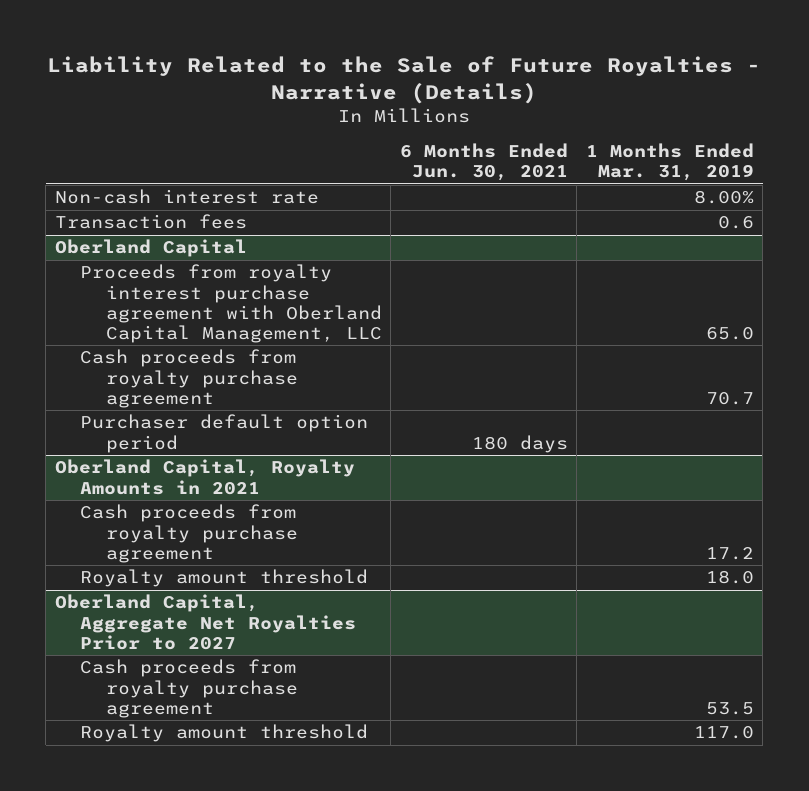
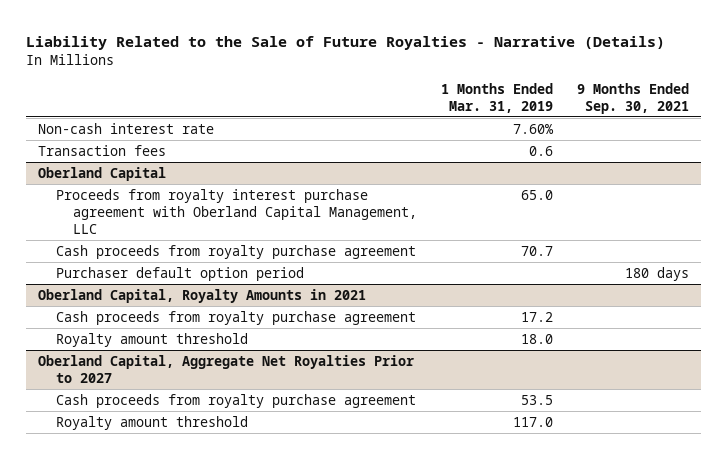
[399,143,568,182] 6 Months Ended Jun. 30, 2021 -> none
none -> [577,82,690,114] 9 Months Ended Sep. 30, 2021
[693,190,754,205] 8.00% -> [513,123,555,134] 7.60%

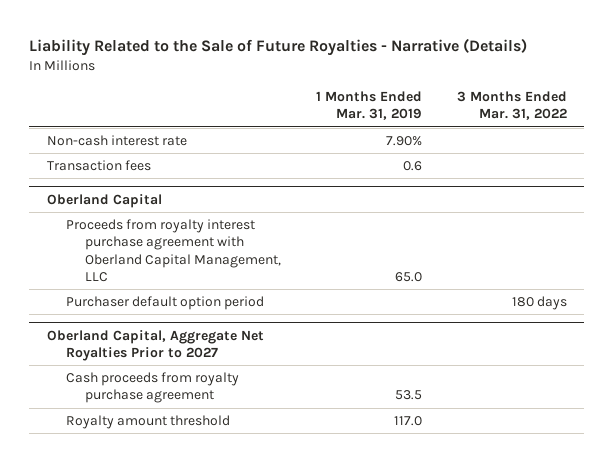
[577,82,690,114] 9 Months Ended Sep. 30, 2021 -> none
none -> [456,91,567,121] 3 Months Ended Mar. 31, 2022
[513,123,555,134] 7.60% -> [385,135,422,146] 7.90%
[55,244,416,259] Cash proceeds from royalty purchase agreement -> none
[37,288,366,303] Oberland Capital, Royalty Amounts in 2021 -> none
[55,310,416,325] Cash proceeds from royalty purchase agreement -> none
[55,332,248,347] Royalty amount threshold -> none

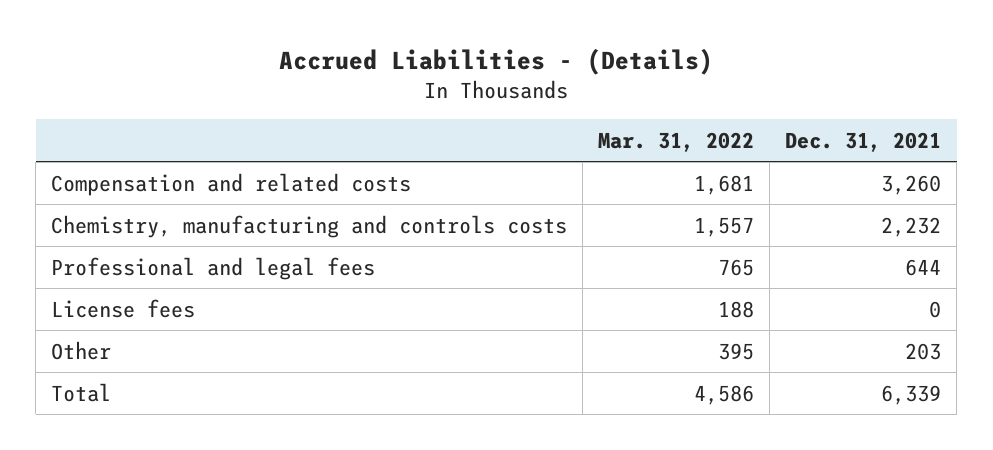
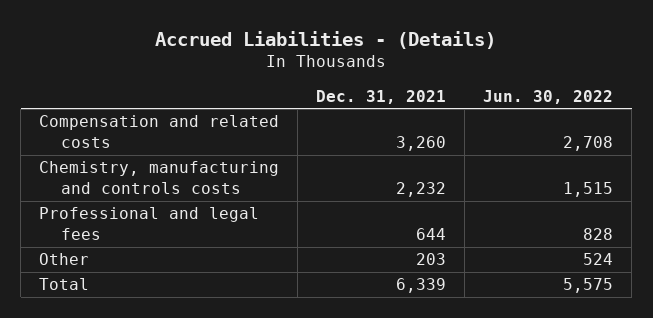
[598,131,755,152] Mar. 31, 2022 -> none
none -> [483,89,614,104] Jun. 30, 2022
[51,298,196,318] License fees -> none

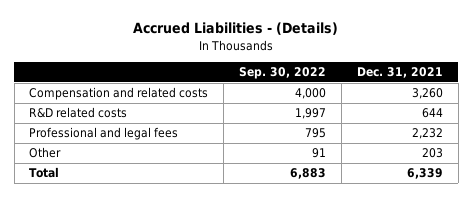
[483,89,614,104] Jun. 30, 2022 -> none
none -> [239,67,327,80] Sep. 30, 2022
[39,161,280,195] Chemistry, manufacturing and controls costs -> none
none -> [29,107,128,119] R&D related costs
[416,228,447,241] 644 -> [411,128,443,140] 2,232

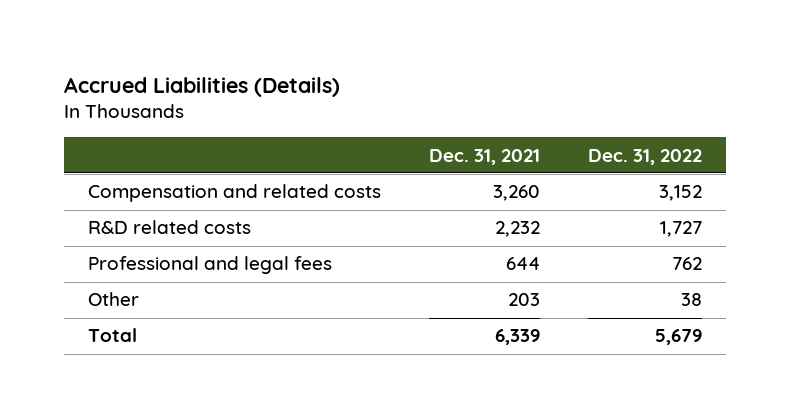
[133,22,339,36] Accrued Liabilities - (Details) -> [63,76,340,97] Accrued Liabilities (Details)
[239,67,327,80] Sep. 30, 2022 -> none
none -> [588,148,703,165] Dec. 31, 2022
[421,108,443,119] 644 -> [495,221,541,238] 2,232
[411,128,443,140] 2,232 -> [506,257,541,271] 644

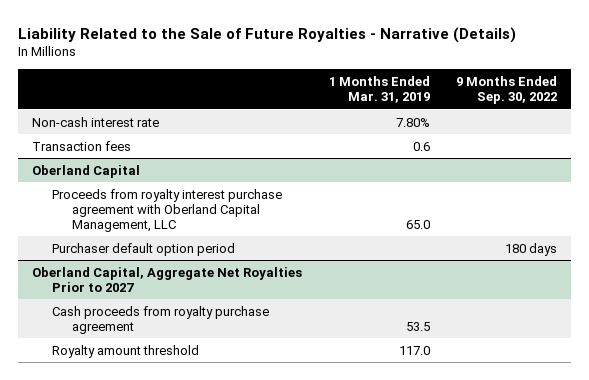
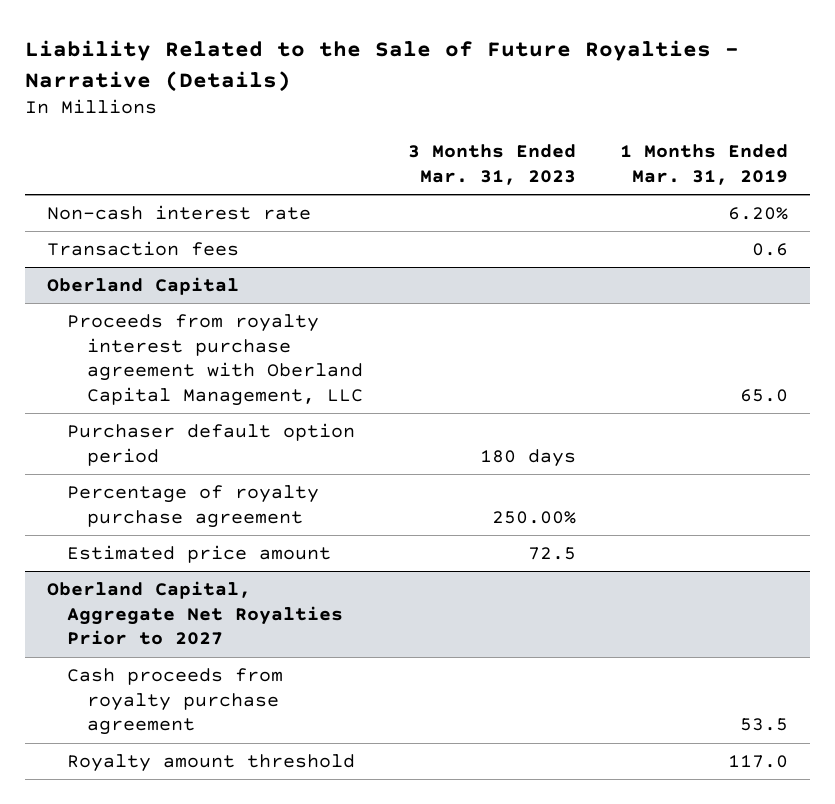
[456,75,558,105] 9 Months Ended Sep. 30, 2022 -> none
none -> [407,144,576,186] 3 Months Ended Mar. 31, 2023
[395,117,430,127] 7.80% -> [727,206,788,220] 6.20%
none -> [67,484,320,528] Percentage of royalty purchase agreement
none -> [67,544,332,563] Estimated price amount

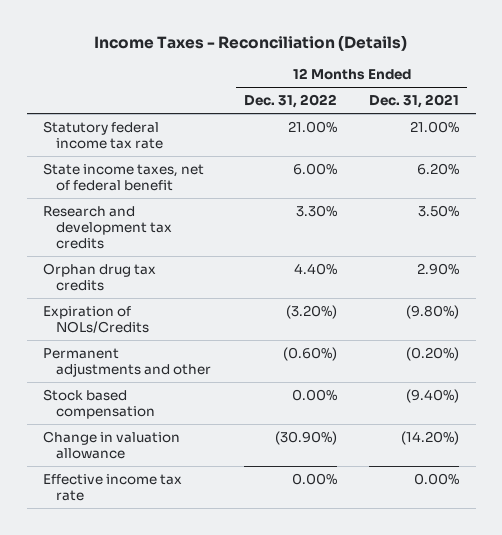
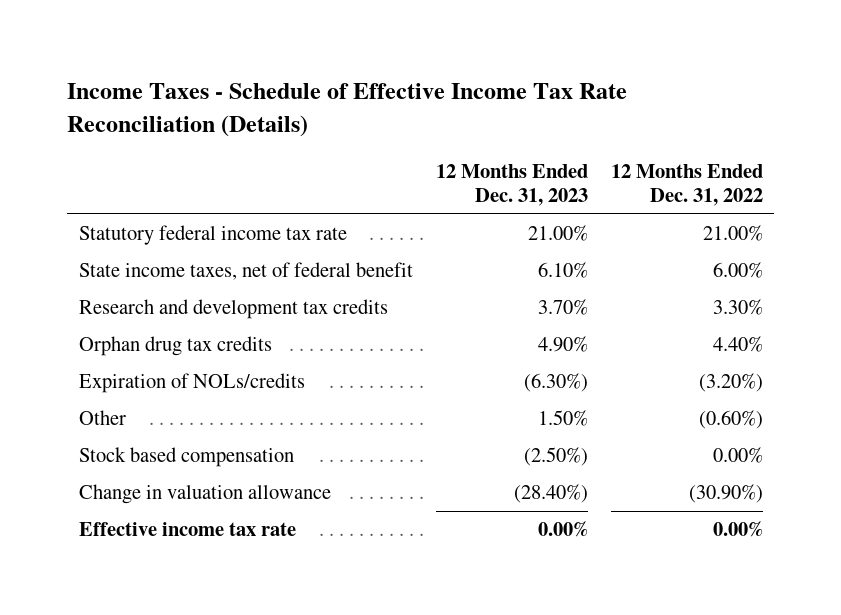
[94,34,408,51] Income Taxes - Reconciliation (Details) -> [67,83,628,137] Income Taxes - Schedule of Effective Income Tax Rate Reconciliation (Details)
[369,94,460,109] Dec. 31, 2021 -> none
none -> [435,163,588,207] 12 Months Ended Dec. 31, 2023
[42,306,150,334] Expiration of NOLs/Credits -> [78,373,305,394] Expiration of NOLs/credits
[42,348,212,378] Permanent adjustments and other -> [78,410,126,426] Other

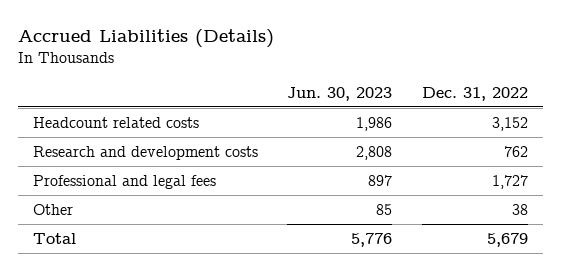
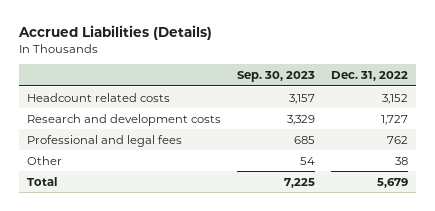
[287,86,393,101] Jun. 30, 2023 -> none
none -> [236,70,315,82] Sep. 30, 2023
[503,145,528,157] 762 -> [381,114,409,125] 1,727
[491,174,528,189] 1,727 -> [387,135,409,144] 762

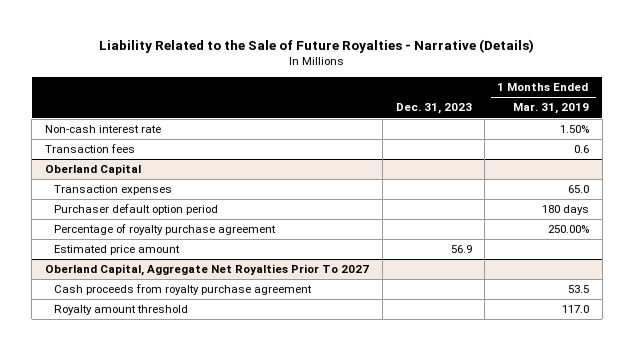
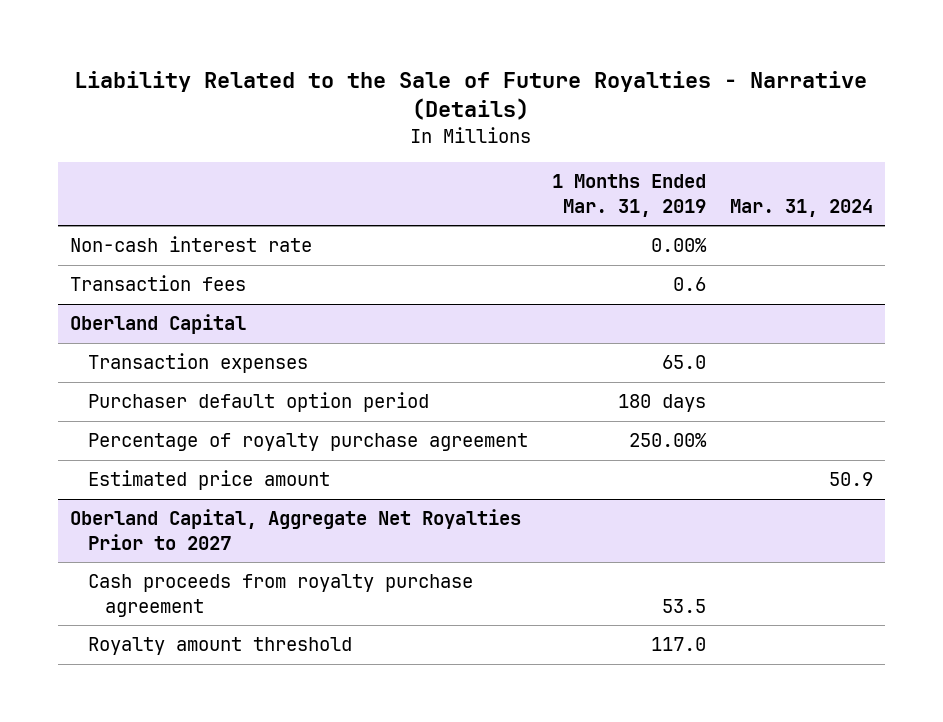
[395,103,472,115] Dec. 31, 2023 -> none
none -> [729,198,873,217] Mar. 31, 2024
[559,125,589,134] 1.50% -> [650,238,707,253] 0.00%
[45,264,370,277] Oberland Capital, Aggregate Net Royalties Prior To 2027 -> [70,509,522,550] Oberland Capital, Aggregate Net Royalties Prior to 2027

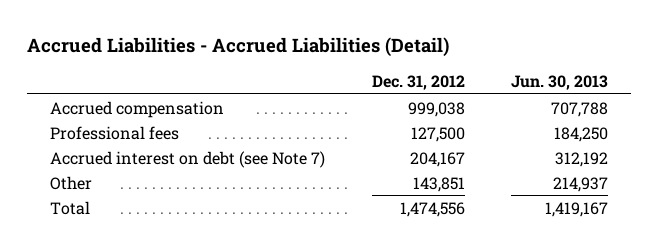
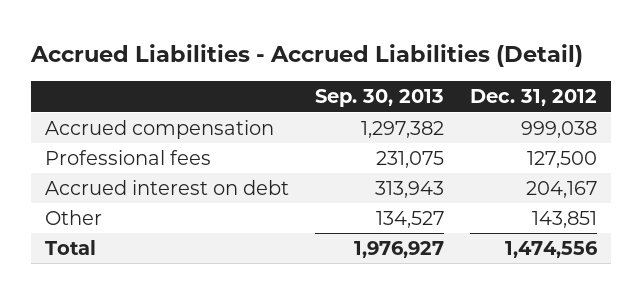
[511,74,609,90] Jun. 30, 2013 -> none
none -> [314,89,444,108] Sep. 30, 2013
[50,150,326,168] Accrued interest on debt (see Note 7) -> [44,180,289,196] Accrued interest on debt

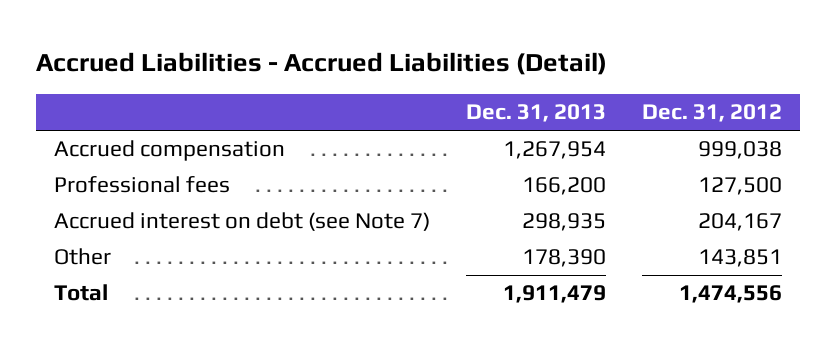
[314,89,444,108] Sep. 30, 2013 -> none
none -> [466,104,607,123] Dec. 31, 2013
[44,180,289,196] Accrued interest on debt -> [54,212,431,232] Accrued interest on debt (see Note 7)

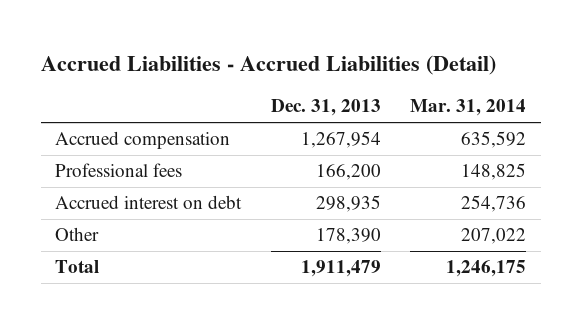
[642,104,783,123] Dec. 31, 2012 -> none
none -> [409,99,526,117] Mar. 31, 2014
[54,212,431,232] Accrued interest on debt (see Note 7) -> [55,195,243,210] Accrued interest on debt

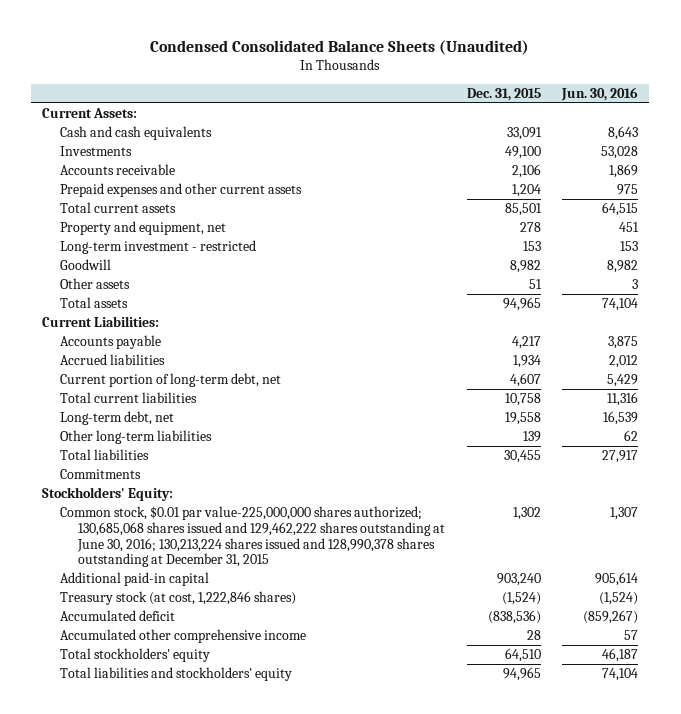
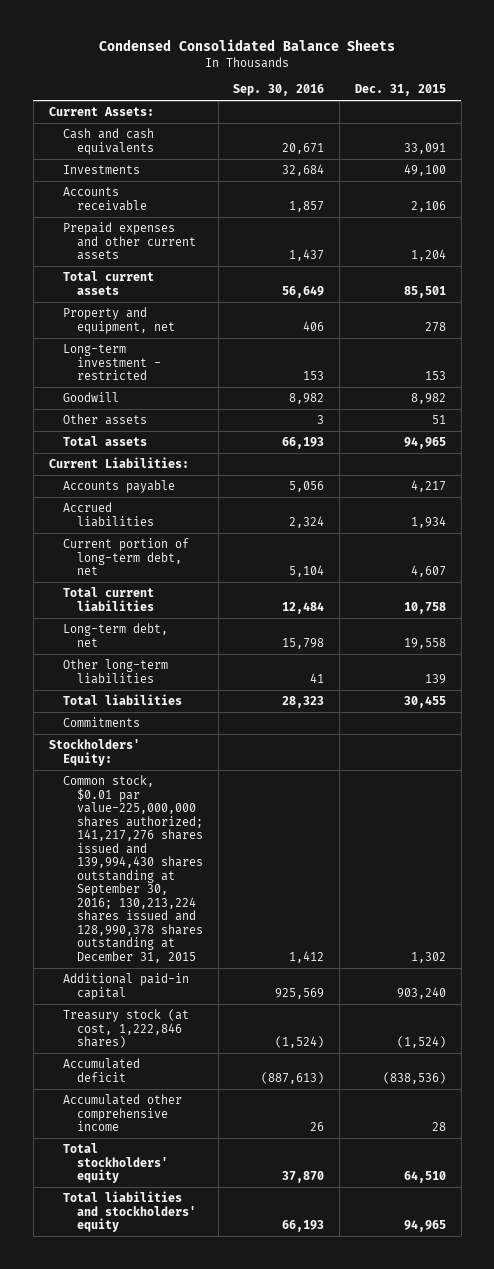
[150,40,530,56] Condensed Consolidated Balance Sheets (Unaudited) -> [99,39,396,52] Condensed Consolidated Balance Sheets
[561,86,639,101] Jun. 30, 2016 -> none
none -> [233,84,325,97] Sep. 30, 2016
[60,506,446,568] Common stock, $0.01 par value-225,000,000 shares authorized; 130,685,068 shares issued and 129,462,222 shares outstanding at June 30, 2016; 130,213,224 shares issued and 128,990,378 shares outstanding at December 31, 2015 -> [62,775,203,963] Common stock, $0.01 par value-225,000,000 shares authorized; 141,217,276 shares issued and 139,994,430 shares outstanding at September 30, 2016; 130,213,224 shares issued and 128,990,378 shares outstanding at December 31, 2015

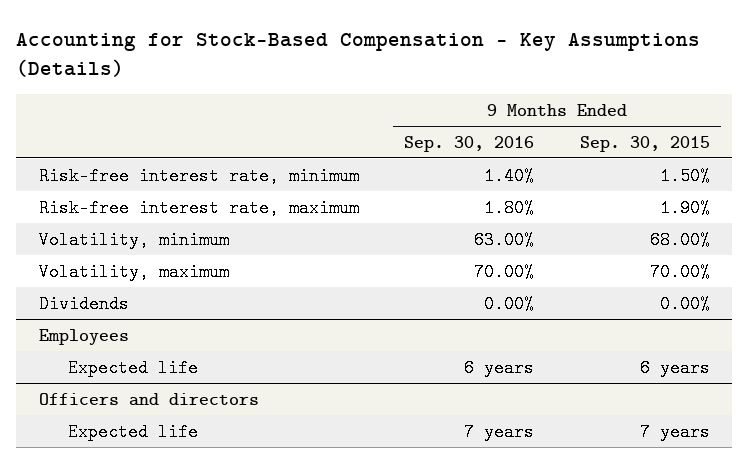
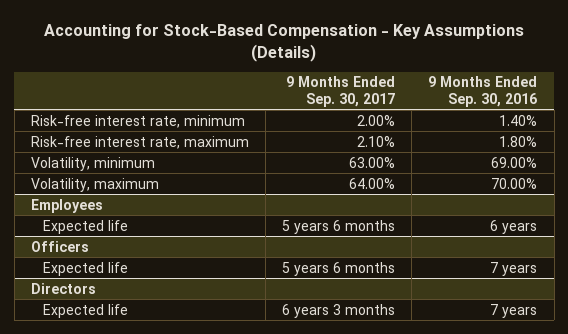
[579,135,710,152] Sep. 30, 2015 -> none
none -> [286,76,396,107] 9 Months Ended Sep. 30, 2017
[474,230,535,249] 63.00% -> [491,156,538,168] 69.00%
[38,294,129,313] Dividends -> none
[38,392,259,406] Officers and directors -> none
none -> [30,240,89,252] Officers
none -> [30,282,96,294] Directors
none -> [42,303,128,318] Expected life

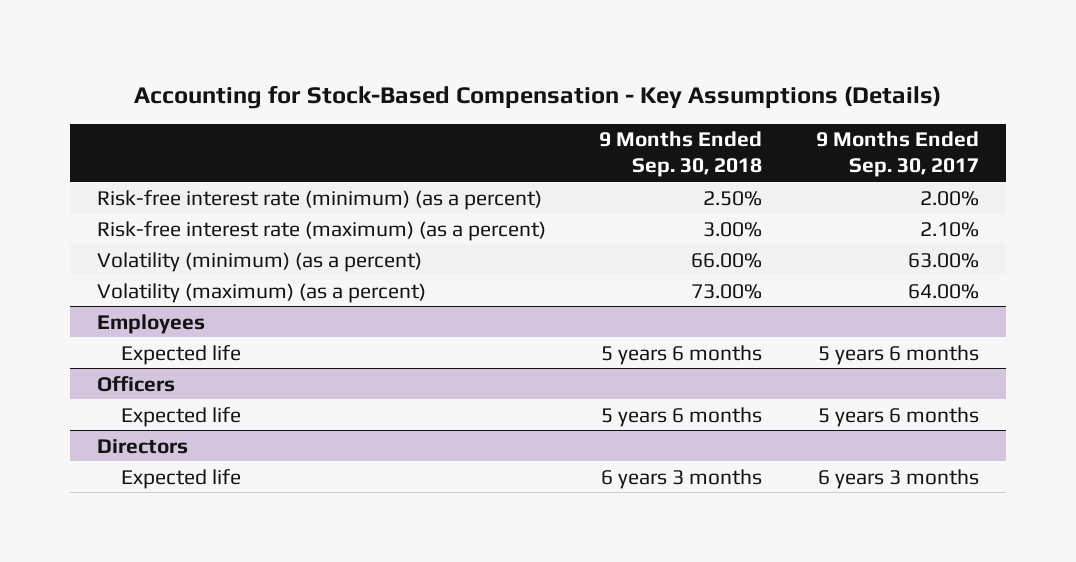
[428,76,538,107] 9 Months Ended Sep. 30, 2016 -> none
none -> [599,131,763,178] 9 Months Ended Sep. 30, 2018
[30,114,245,128] Risk-free interest rate, minimum -> [96,189,542,210] Risk-free interest rate (minimum) (as a percent)
[30,135,249,149] Risk-free interest rate, maximum -> [96,220,546,241] Risk-free interest rate (maximum) (as a percent)
[30,156,155,171] Volatility, minimum -> [96,251,422,272] Volatility (minimum) (as a percent)
[30,177,159,192] Volatility, maximum -> [96,282,426,303] Volatility (maximum) (as a percent)

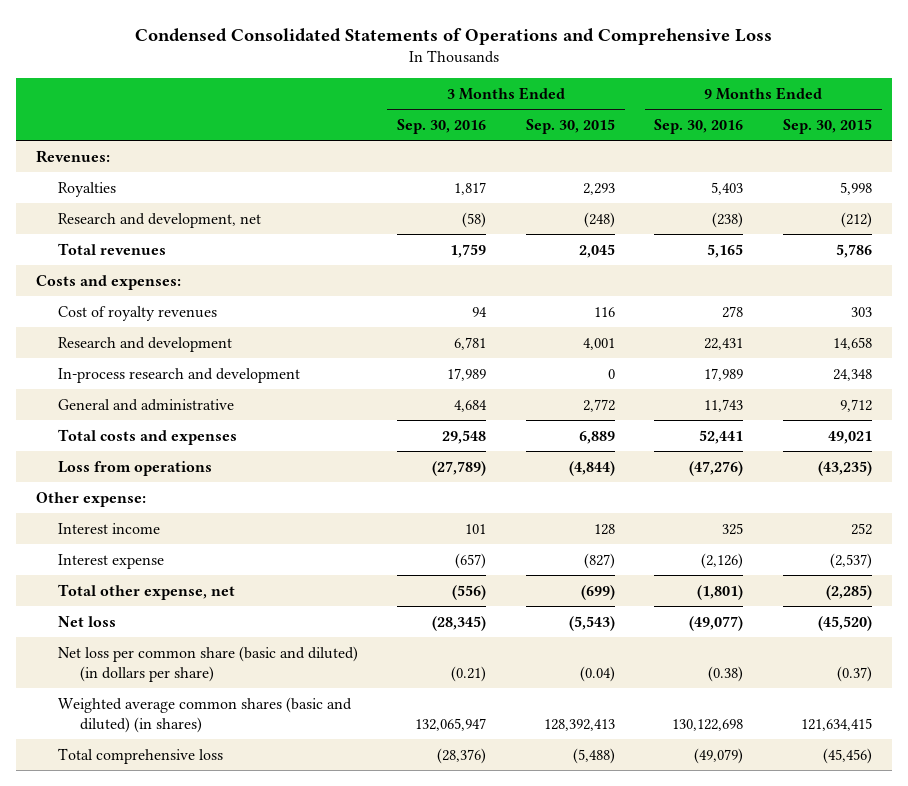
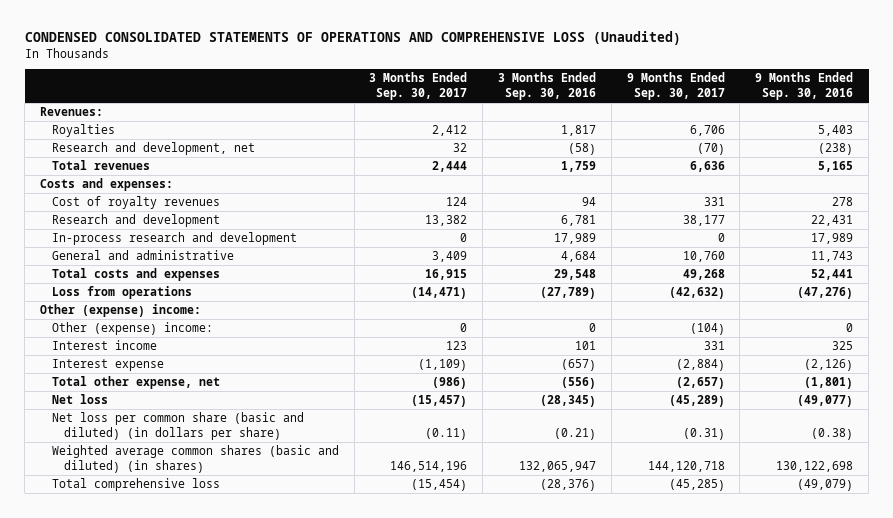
[134,27,772,45] Condensed Consolidated Statements of Operations and Comprehensive Loss -> [24,31,681,46] CONDENSED CONSOLIDATED STATEMENTS OF OPERATIONS AND COMPREHENSIVE LOSS (Unaudited)
[525,118,615,134] Sep. 30, 2015 -> none
[782,118,872,134] Sep. 30, 2015 -> none
none -> [369,72,468,101] 3 Months Ended Sep. 30, 2017
none -> [626,72,725,101] 9 Months Ended Sep. 30, 2017
[35,491,146,507] Other expense: -> [40,304,202,318] Other (expense) income:
none -> [51,322,213,336] Other (expense) income:

